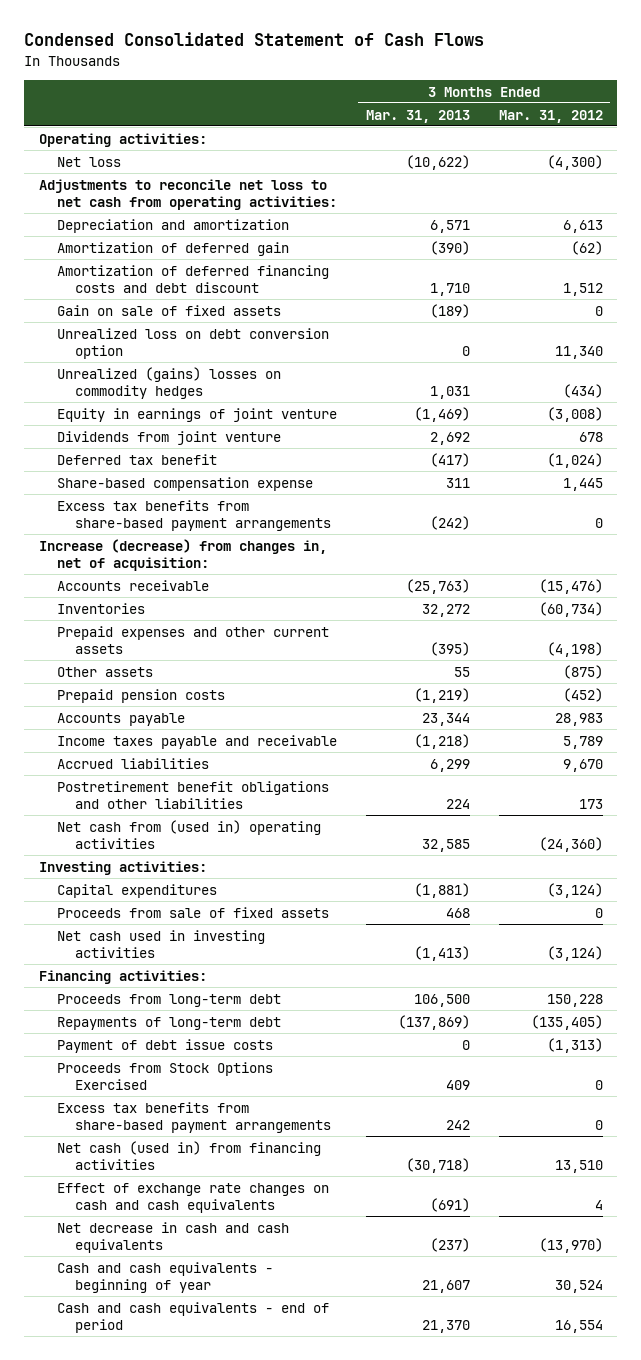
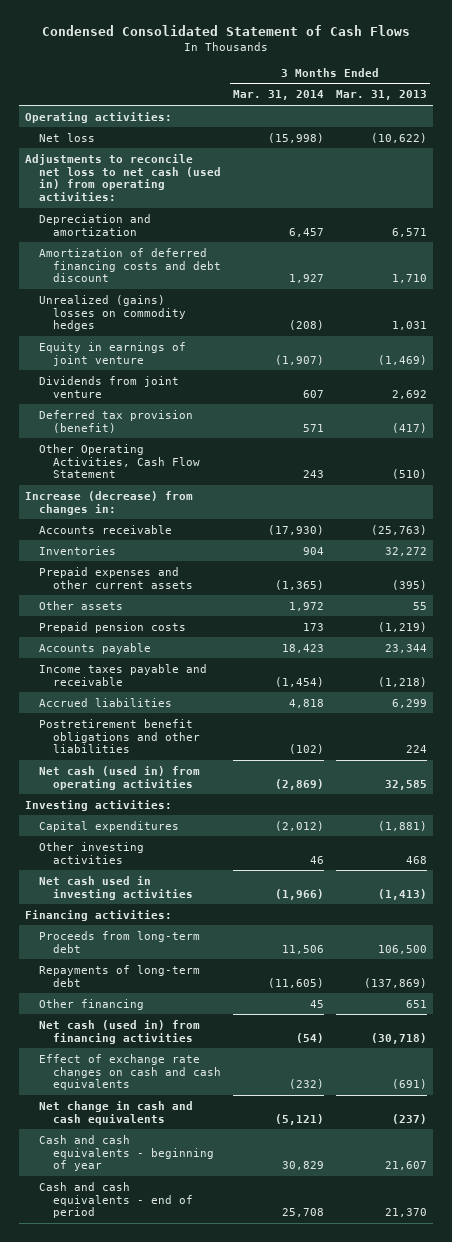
[498,109,603,123] Mar. 31, 2012 -> none
none -> [233,90,325,101] Mar. 31, 2014
[38,178,337,210] Adjustments to reconcile net loss to net cash from operating activities: -> [25,153,222,202] Adjustments to reconcile net loss to net cash (used in) from operating activities:
[56,241,289,256] Amortization of deferred gain -> none
[56,304,281,316] Gain on sale of fixed assets -> none
[56,327,329,359] Unrealized loss on debt conversion option -> none
[56,476,313,491] Share-based compensation expense -> none
[56,499,331,531] Excess tax benefits from share-based payment arrangements -> none
[56,453,217,465] Deferred tax benefit -> [39,409,194,433] Deferred tax provision (benefit)
none -> [39,443,201,479] Other Operating Activities, Cash Flow Statement
[38,538,327,571] Increase (decrease) from changes in, net of acquisition: -> [25,490,194,515] Increase (decrease) from changes in:
[56,819,321,849] Net cash from (used in) operating activities -> [39,765,201,790] Net cash (used in) from operating activities
[56,906,329,918] Proceeds from sale of fixed assets -> [39,841,145,864] Other investing activities
[56,1038,273,1053] Payment of debt issue costs -> none
[56,1061,273,1090] Proceeds from Stock Options Exercised -> none
[56,1101,331,1133] Excess tax benefits from share-based payment arrangements -> none
none -> [39,998,145,1010] Other financing
[56,1221,289,1253] Net decrease in cash and cash equivalents -> [39,1100,194,1125] Net change in cash and cash equivalents

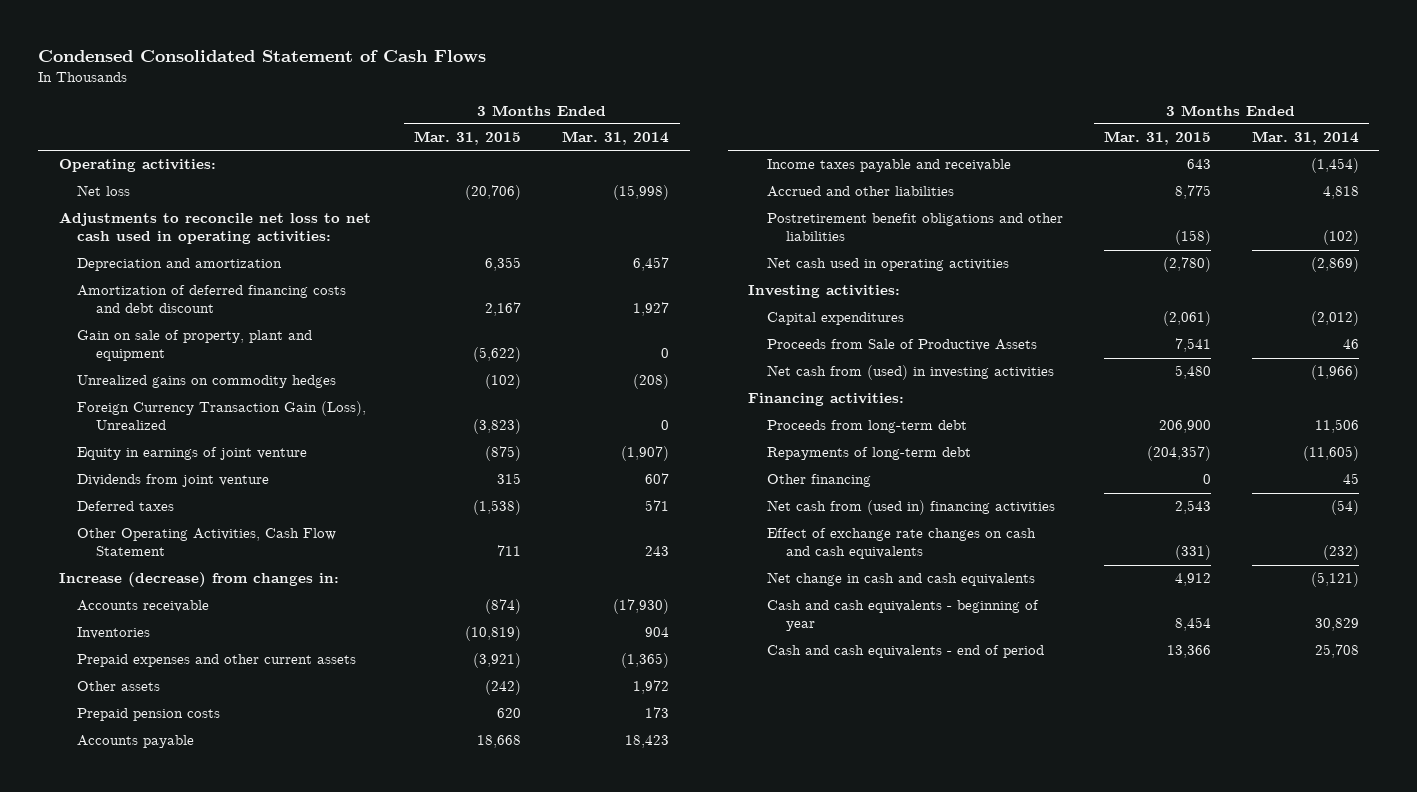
[335,90,427,101] Mar. 31, 2013 -> none
none -> [414,131,522,146] Mar. 31, 2015
[25,153,222,202] Adjustments to reconcile net loss to net cash (used in) from operating activities: -> [58,212,371,245] Adjustments to reconcile net loss to net cash used in operating activities:
none -> [77,330,313,362] Gain on sale of property, plant and equipment
[39,294,187,332] Unrealized (gains) losses on commodity hedges -> [77,375,337,389] Unrealized gains on commodity hedges
none -> [77,401,367,431] Foreign Currency Transaction Gain (Loss), Unrealized
[39,409,194,433] Deferred tax provision (benefit) -> [77,501,175,512] Deferred taxes
[39,697,173,707] Accrued liabilities -> [766,186,954,198] Accrued and other liabilities
[39,765,201,790] Net cash (used in) from operating activities -> [766,257,1009,272] Net cash used in operating activities
[39,841,145,864] Other investing activities -> none
none -> [766,339,1037,352] Proceeds from Sale of Productive Assets
[39,875,194,900] Net cash used in investing activities -> [766,365,1054,381] Net cash from (used) in investing activities
[39,1019,201,1044] Net cash (used in) from financing activities -> [766,500,1055,516] Net cash from (used in) financing activities

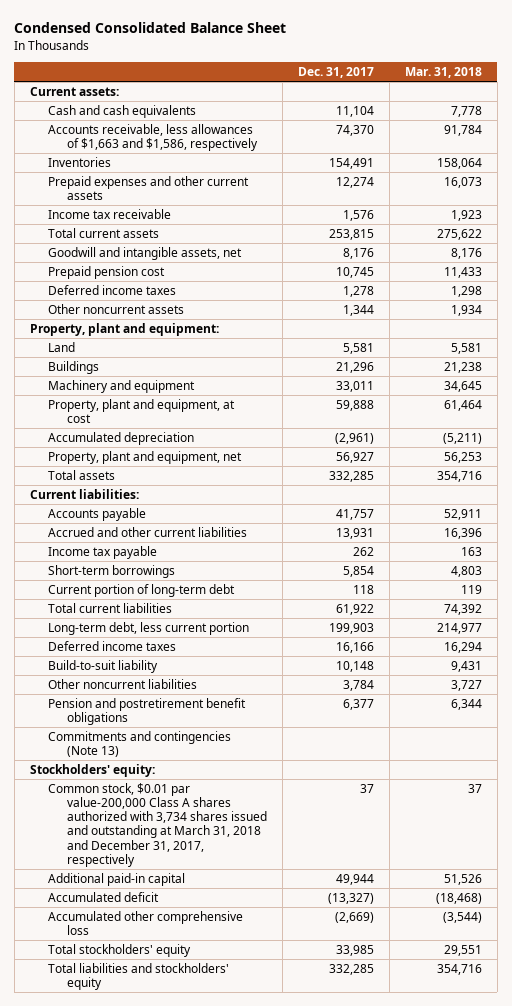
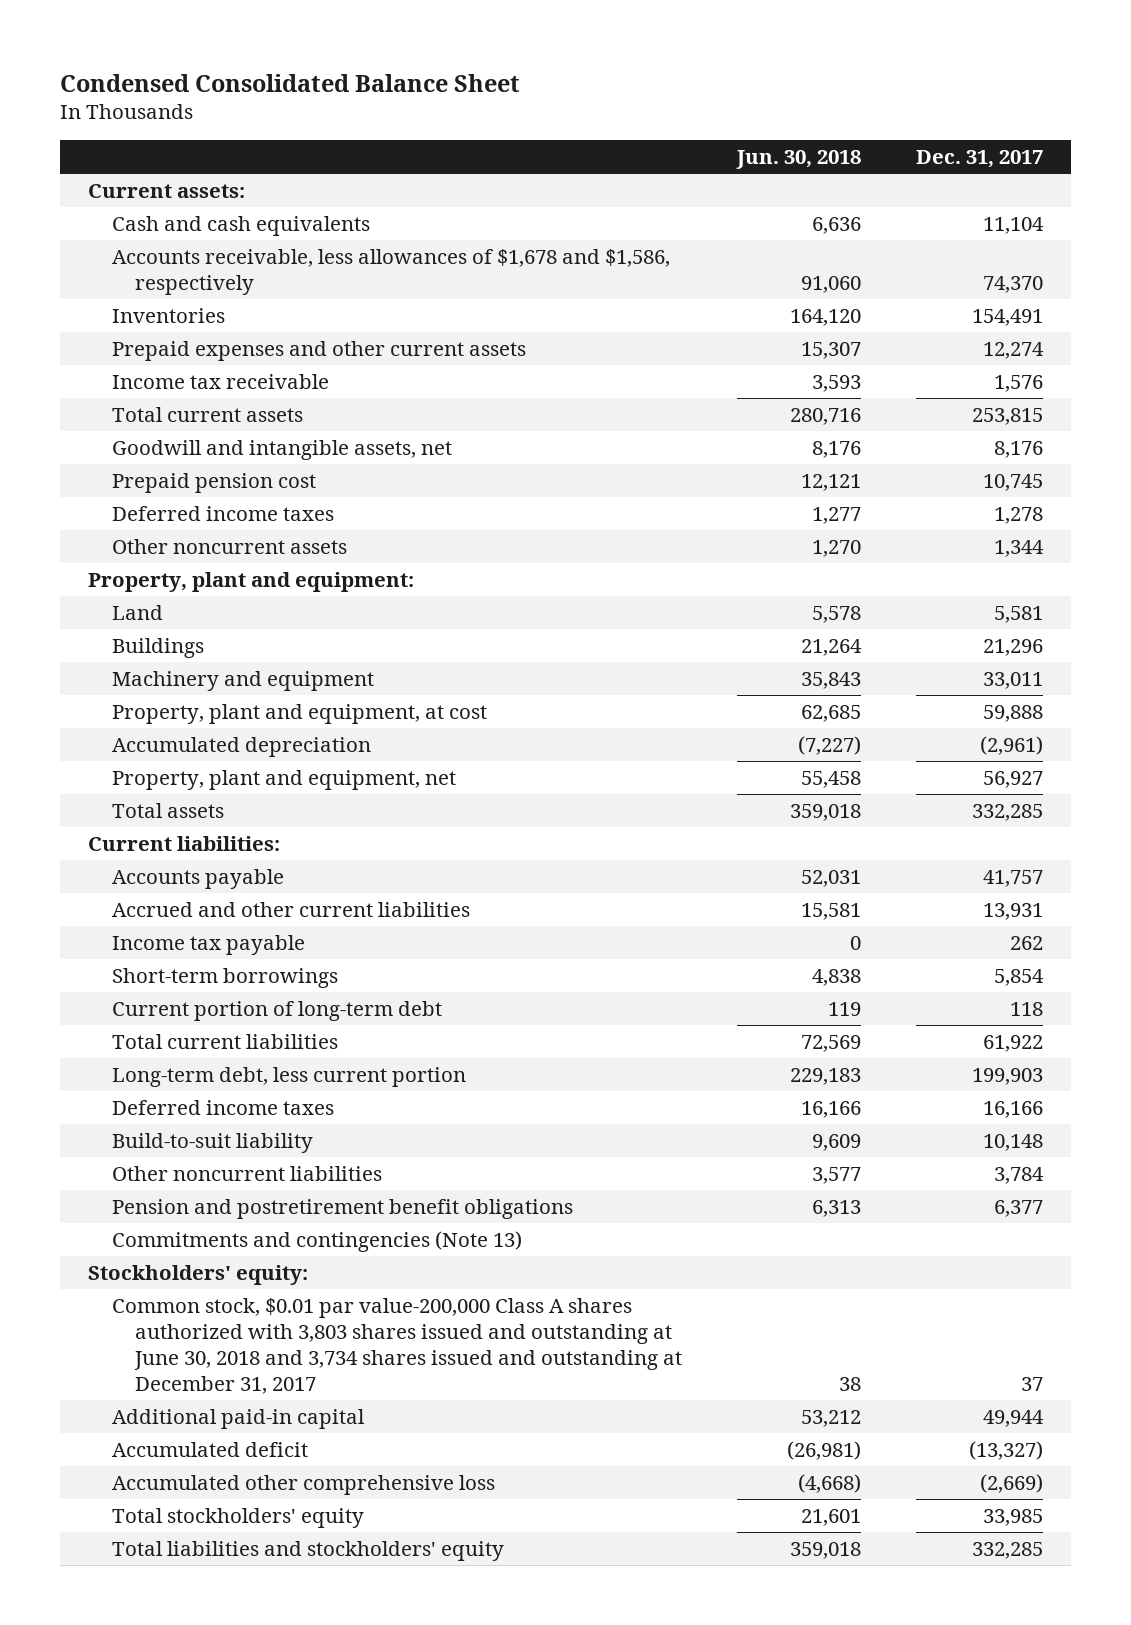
[404,66,482,78] Mar. 31, 2018 -> none
none -> [736,149,862,169] Jun. 30, 2018
[48,124,258,152] Accounts receivable, less allowances of $1,663 and $1,586, respectively -> [111,249,670,295] Accounts receivable, less allowances of $1,678 and $1,586, respectively
[48,783,267,867] Common stock, $0.01 par value-200,000 Class A shares authorized with 3,734 shares issued and outstanding at March 31, 2018 and December 31, 2017, respectively -> [111,1298,683,1394] Common stock, $0.01 par value-200,000 Class A shares authorized with 3,803 shares issued and outstanding at June 30, 2018 and 3,734 shares issued and outstanding at December 31, 2017

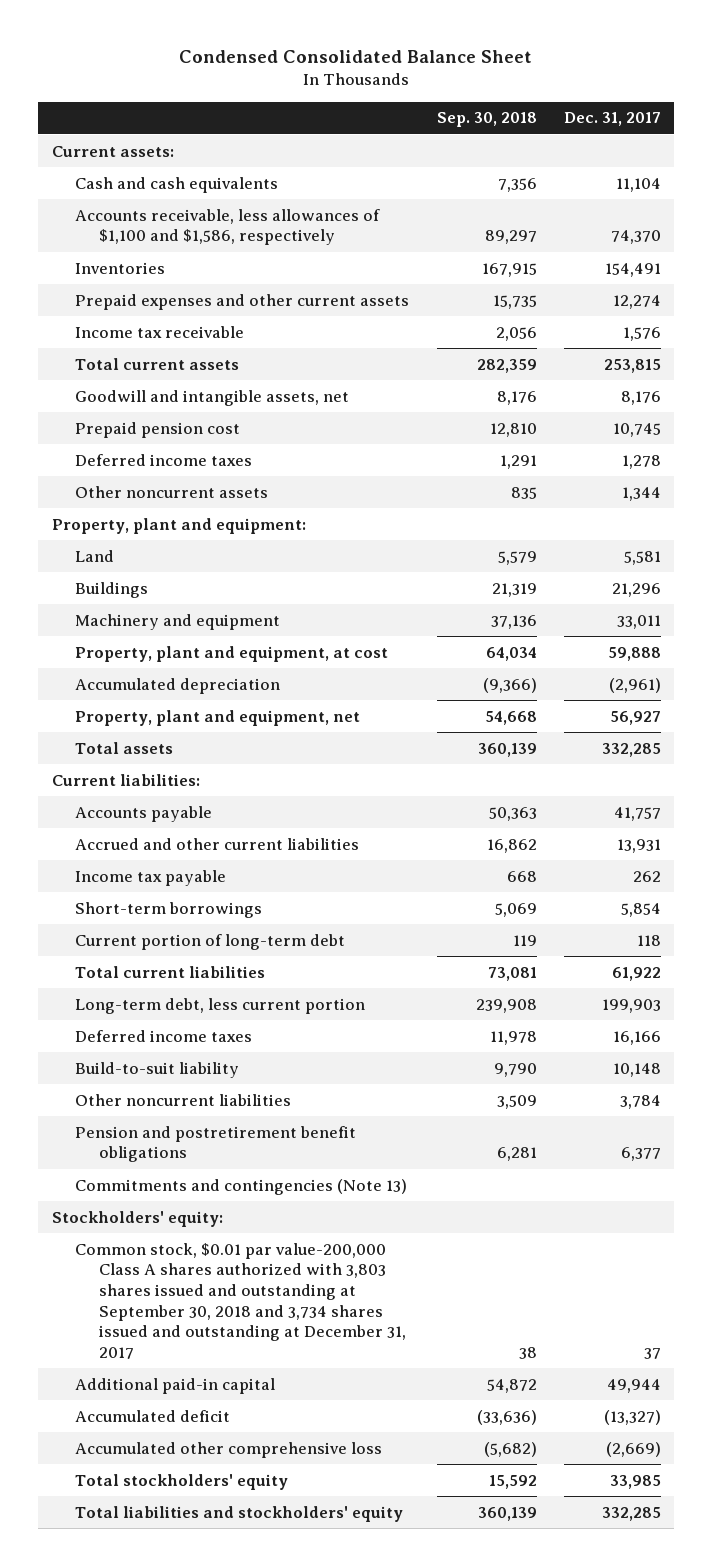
[736,149,862,169] Jun. 30, 2018 -> none
none -> [436,112,537,128] Sep. 30, 2018
[111,249,670,295] Accounts receivable, less allowances of $1,678 and $1,586, respectively -> [75,208,381,246] Accounts receivable, less allowances of $1,100 and $1,586, respectively
[111,1298,683,1394] Common stock, $0.01 par value-200,000 Class A shares authorized with 3,803 shares issued and outstanding at June 30, 2018 and 3,734 shares issued and outstanding at December 31, 2017 -> [75,1242,406,1359] Common stock, $0.01 par value-200,000 Class A shares authorized with 3,803 shares issued and outstanding at September 30, 2018 and 3,734 shares issued and outstanding at December 31, 2017

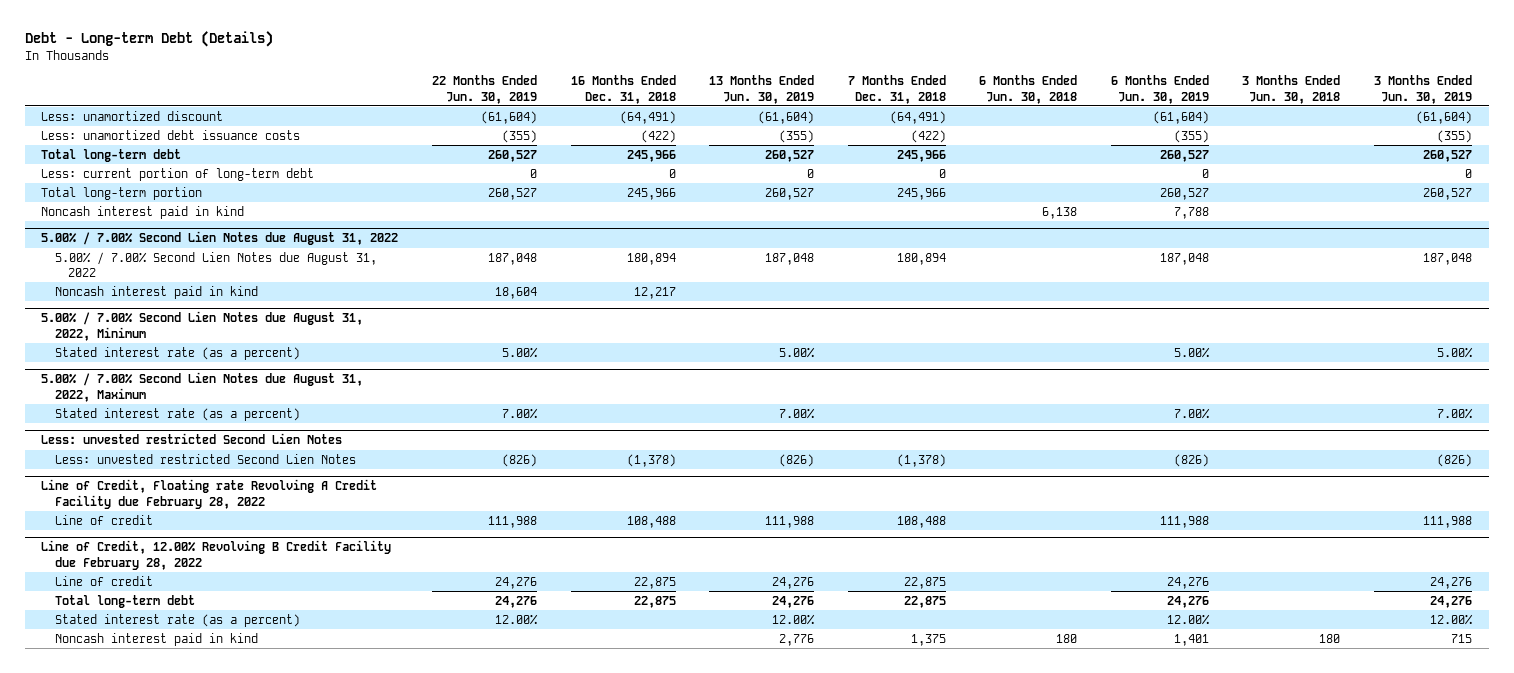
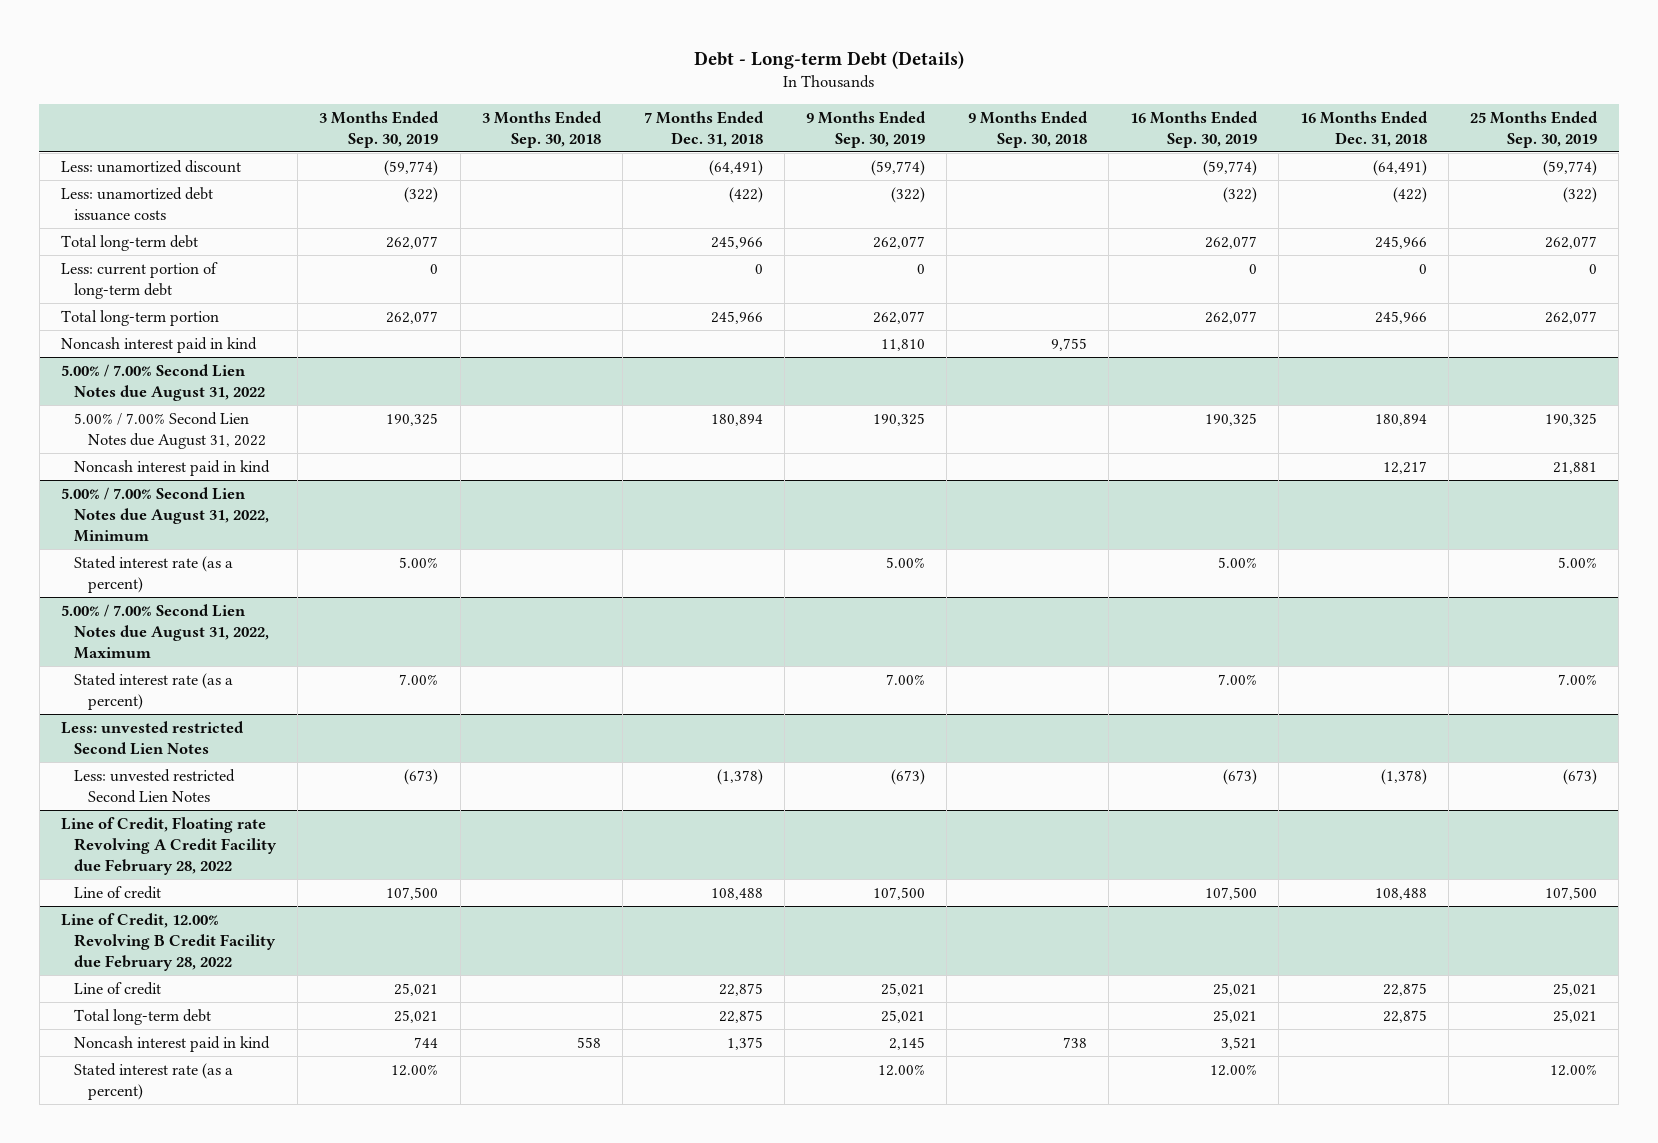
[432,75,538,104] 22 Months Ended Jun. 30, 2019 -> none
[709,75,815,104] 13 Months Ended Jun. 30, 2019 -> none
[979,75,1078,104] 6 Months Ended Jun. 30, 2018 -> none
[1110,75,1209,104] 6 Months Ended Jun. 30, 2019 -> none
[1242,75,1341,104] 3 Months Ended Jun. 30, 2018 -> none
[1374,75,1473,104] 3 Months Ended Jun. 30, 2019 -> none
none -> [319,110,440,148] 3 Months Ended Sep. 30, 2019
none -> [481,110,602,148] 3 Months Ended Sep. 30, 2018
none -> [805,110,926,148] 9 Months Ended Sep. 30, 2019
none -> [968,110,1089,148] 9 Months Ended Sep. 30, 2018
none -> [1130,110,1259,148] 16 Months Ended Sep. 30, 2019
none -> [1470,110,1599,148] 25 Months Ended Sep. 30, 2019
[54,613,300,627] Stated interest rate (as a percent) -> [74,1062,234,1100] Stated interest rate (as a percent)

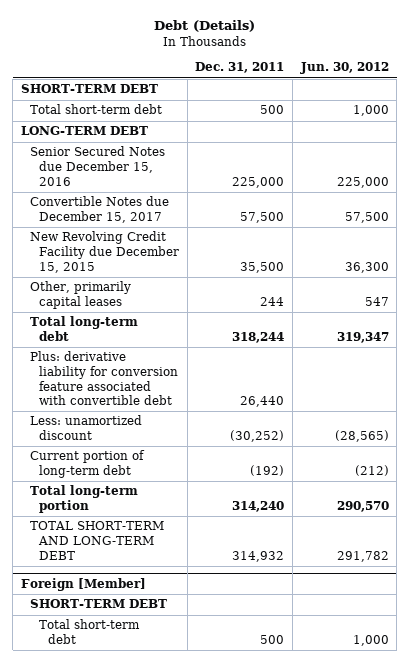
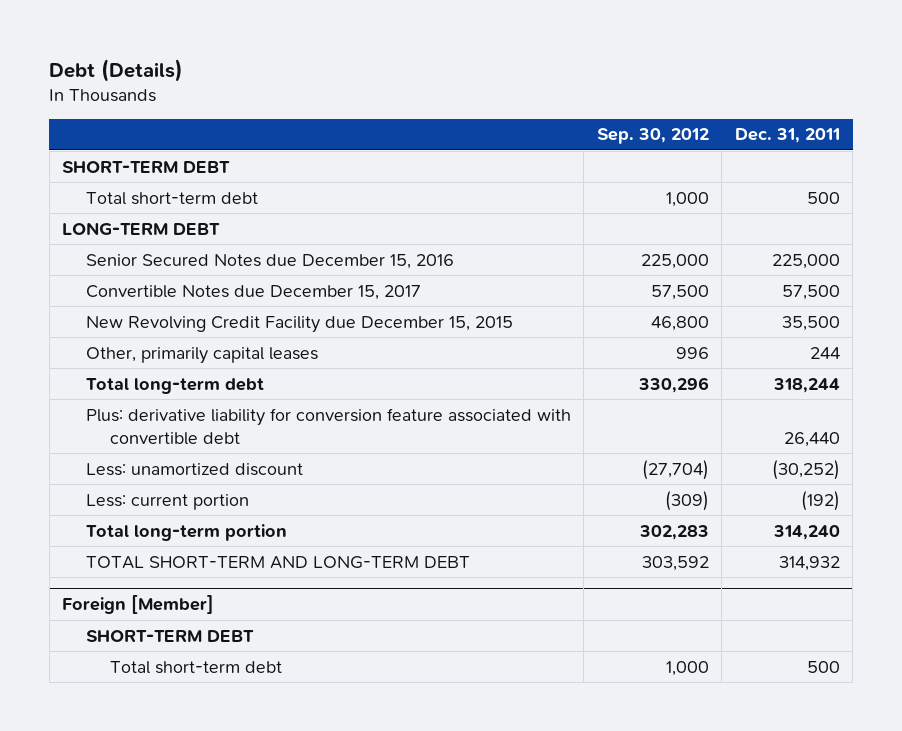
[299,62,389,75] Jun. 30, 2012 -> none
none -> [596,128,709,145] Sep. 30, 2012
[30,450,146,478] Current portion of long-term debt -> [86,493,250,510] Less: current portion

